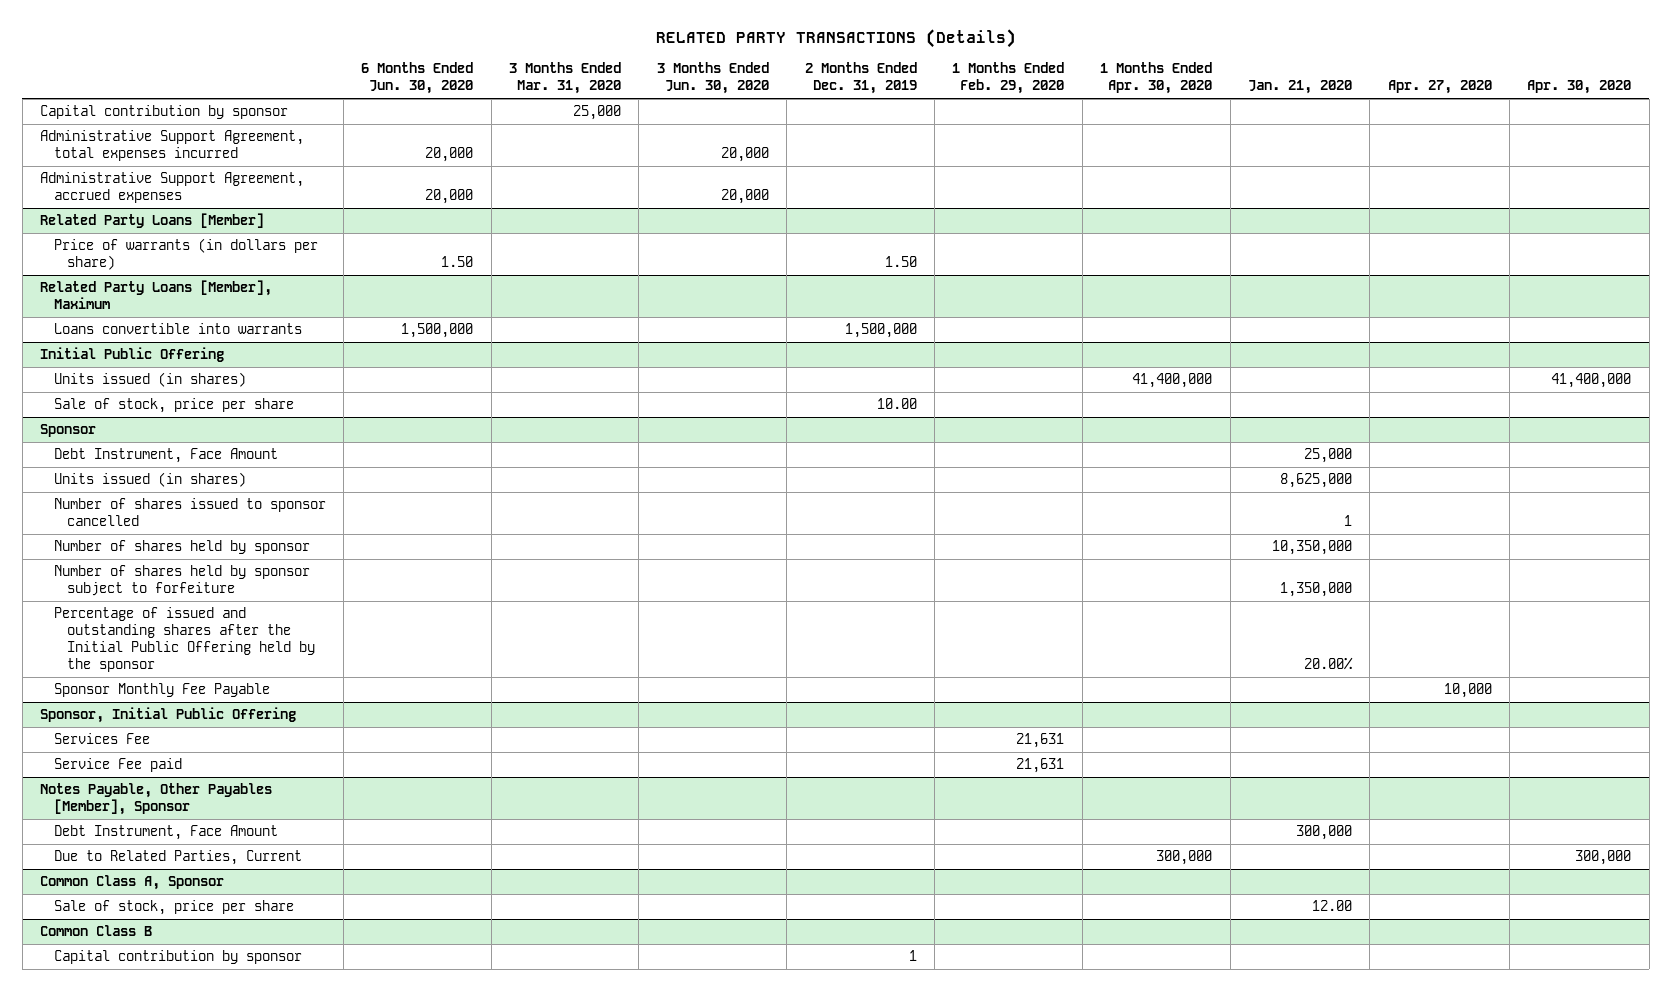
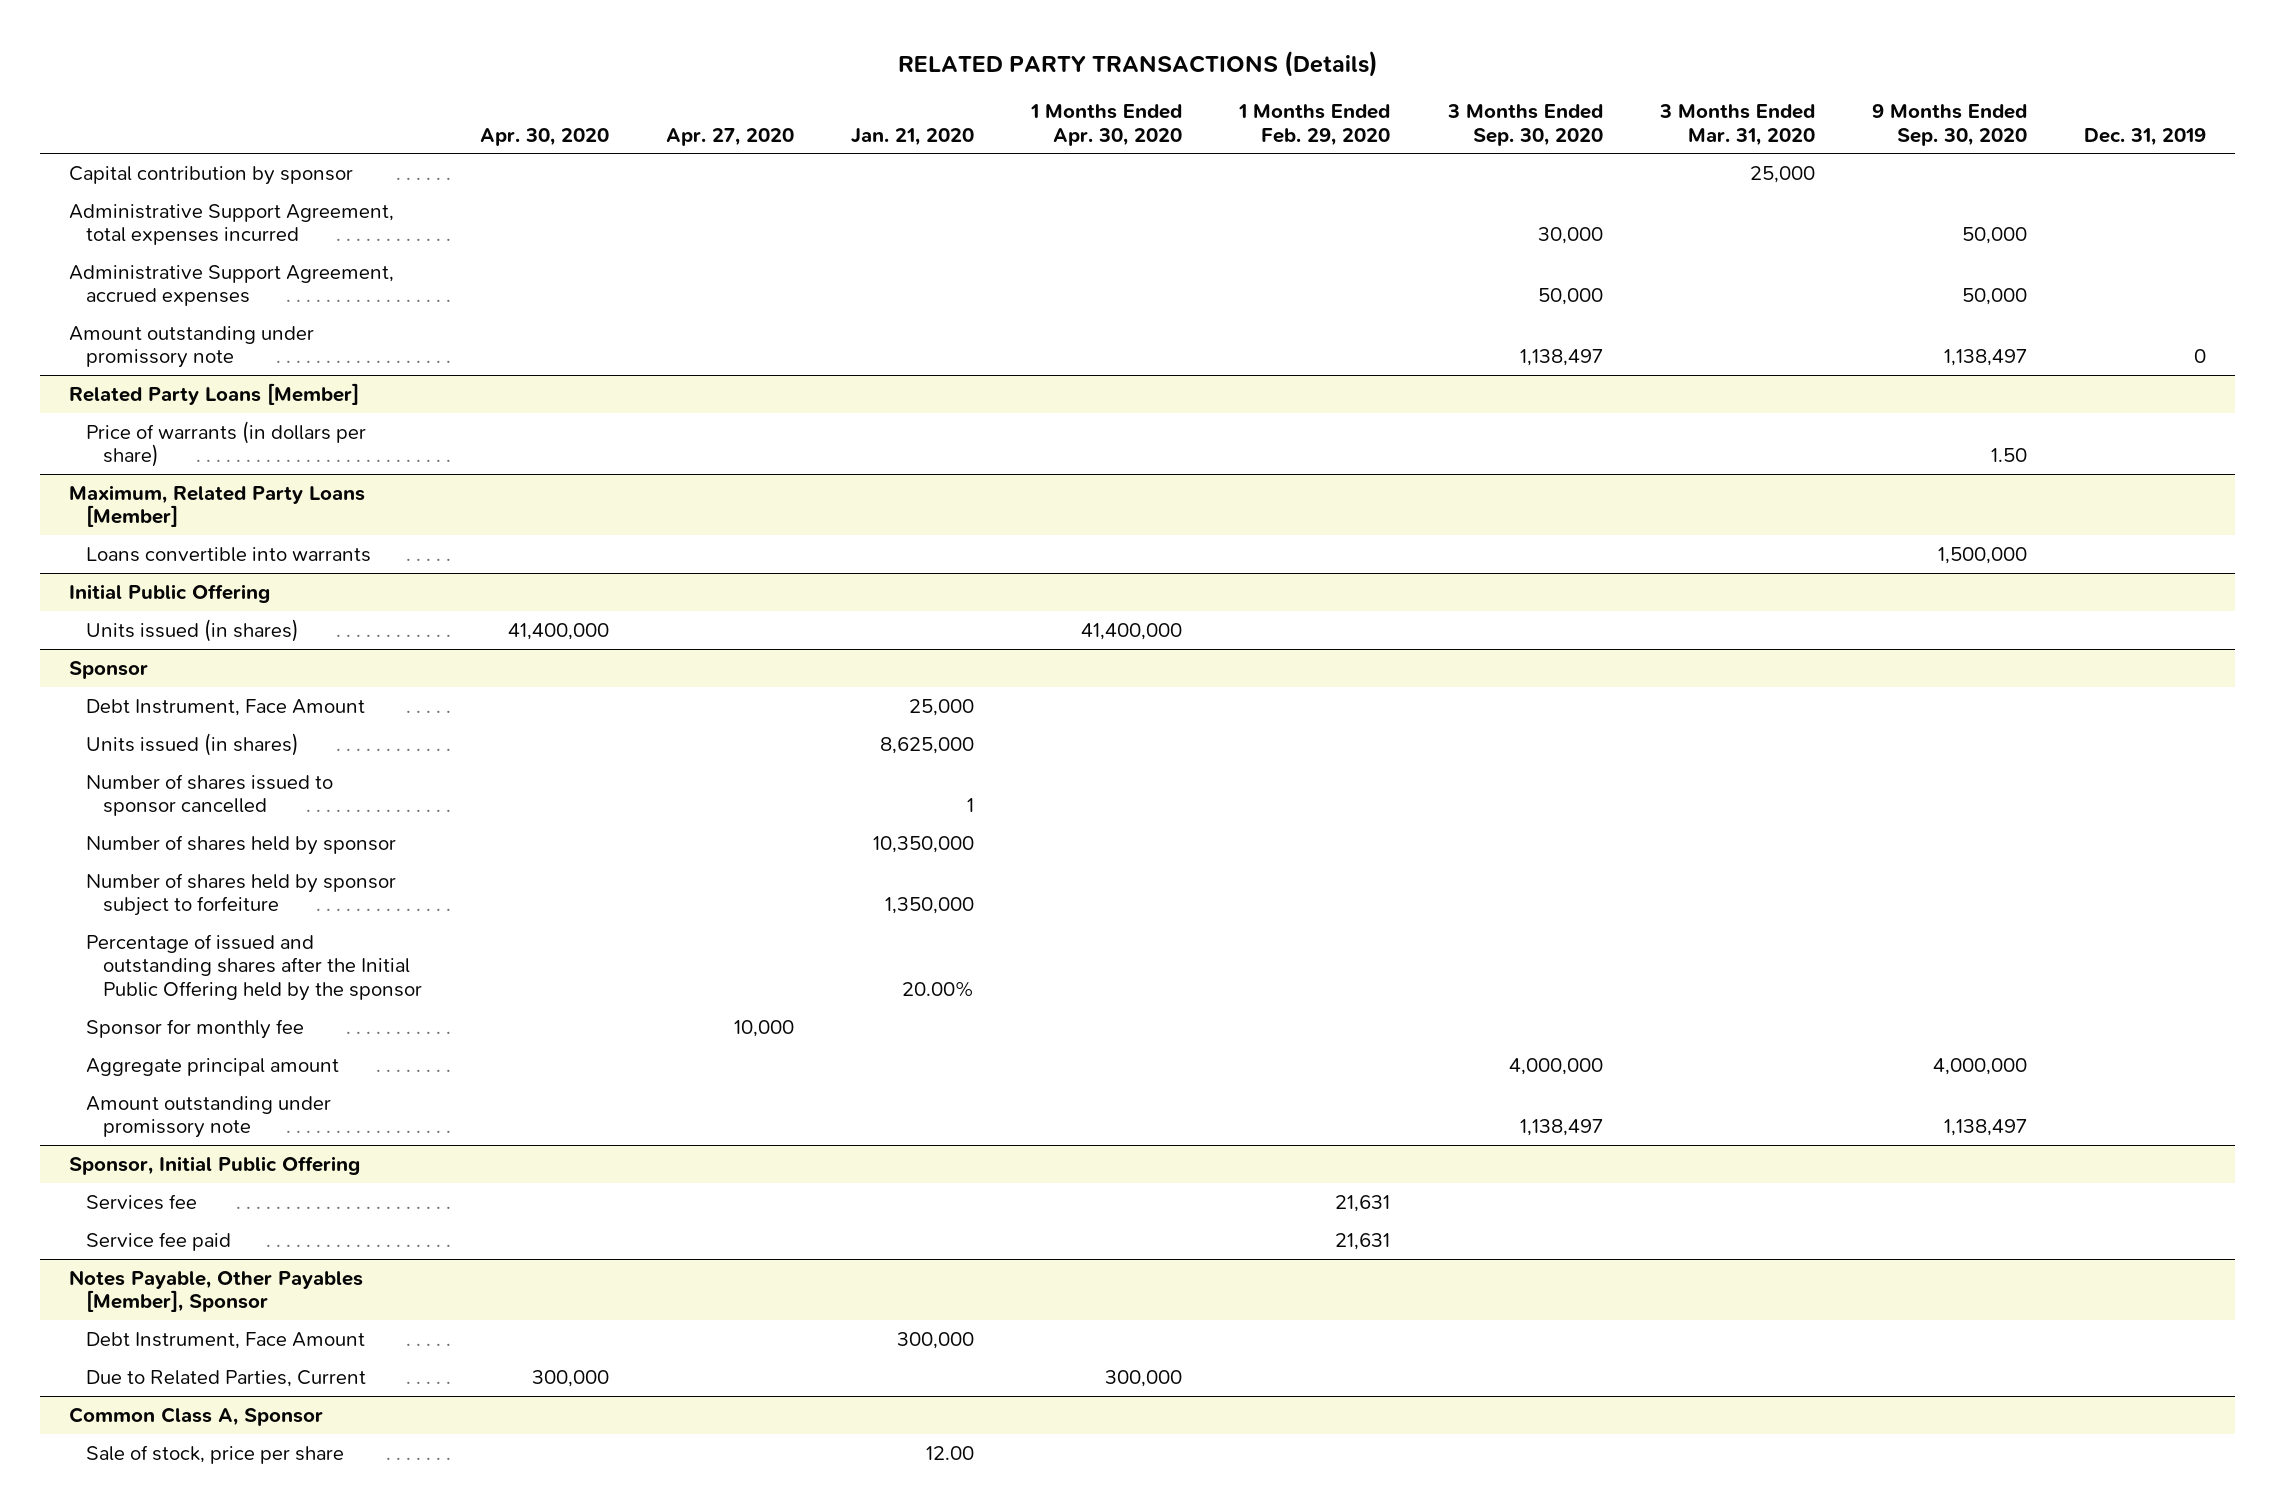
[361,62,474,95] 6 Months Ended Jun. 30, 2020 -> none
[656,62,769,95] 3 Months Ended Jun. 30, 2020 -> none
[804,62,917,95] 2 Months Ended Dec. 31, 2019 -> none
none -> [1446,103,1603,146] 3 Months Ended Sep. 30, 2020
none -> [1872,103,2028,146] 9 Months Ended Sep. 30, 2020
none -> [2084,127,2207,146] Dec. 31, 2019
none -> [68,325,314,369] Amount outstanding under promissory note
[40,279,273,310] Related Party Loans [Member], Maximum -> [68,484,365,528] Maximum, Related Party Loans [Member]
[53,397,294,413] Sale of stock, price per share -> none
[53,682,270,697] Sponsor Monthly Fee Payable -> [86,1018,305,1039] Sponsor for monthly fee
none -> [86,1057,340,1076] Aggregate principal amount
none -> [86,1095,332,1139] Amount outstanding under promissory note
[53,732,150,744] Services Fee -> [86,1193,198,1210] Services fee
[53,757,182,772] Service Fee paid -> [86,1231,232,1251] Service fee paid
[40,924,153,936] Common Class B -> none
[53,949,302,964] Capital contribution by sponsor -> none

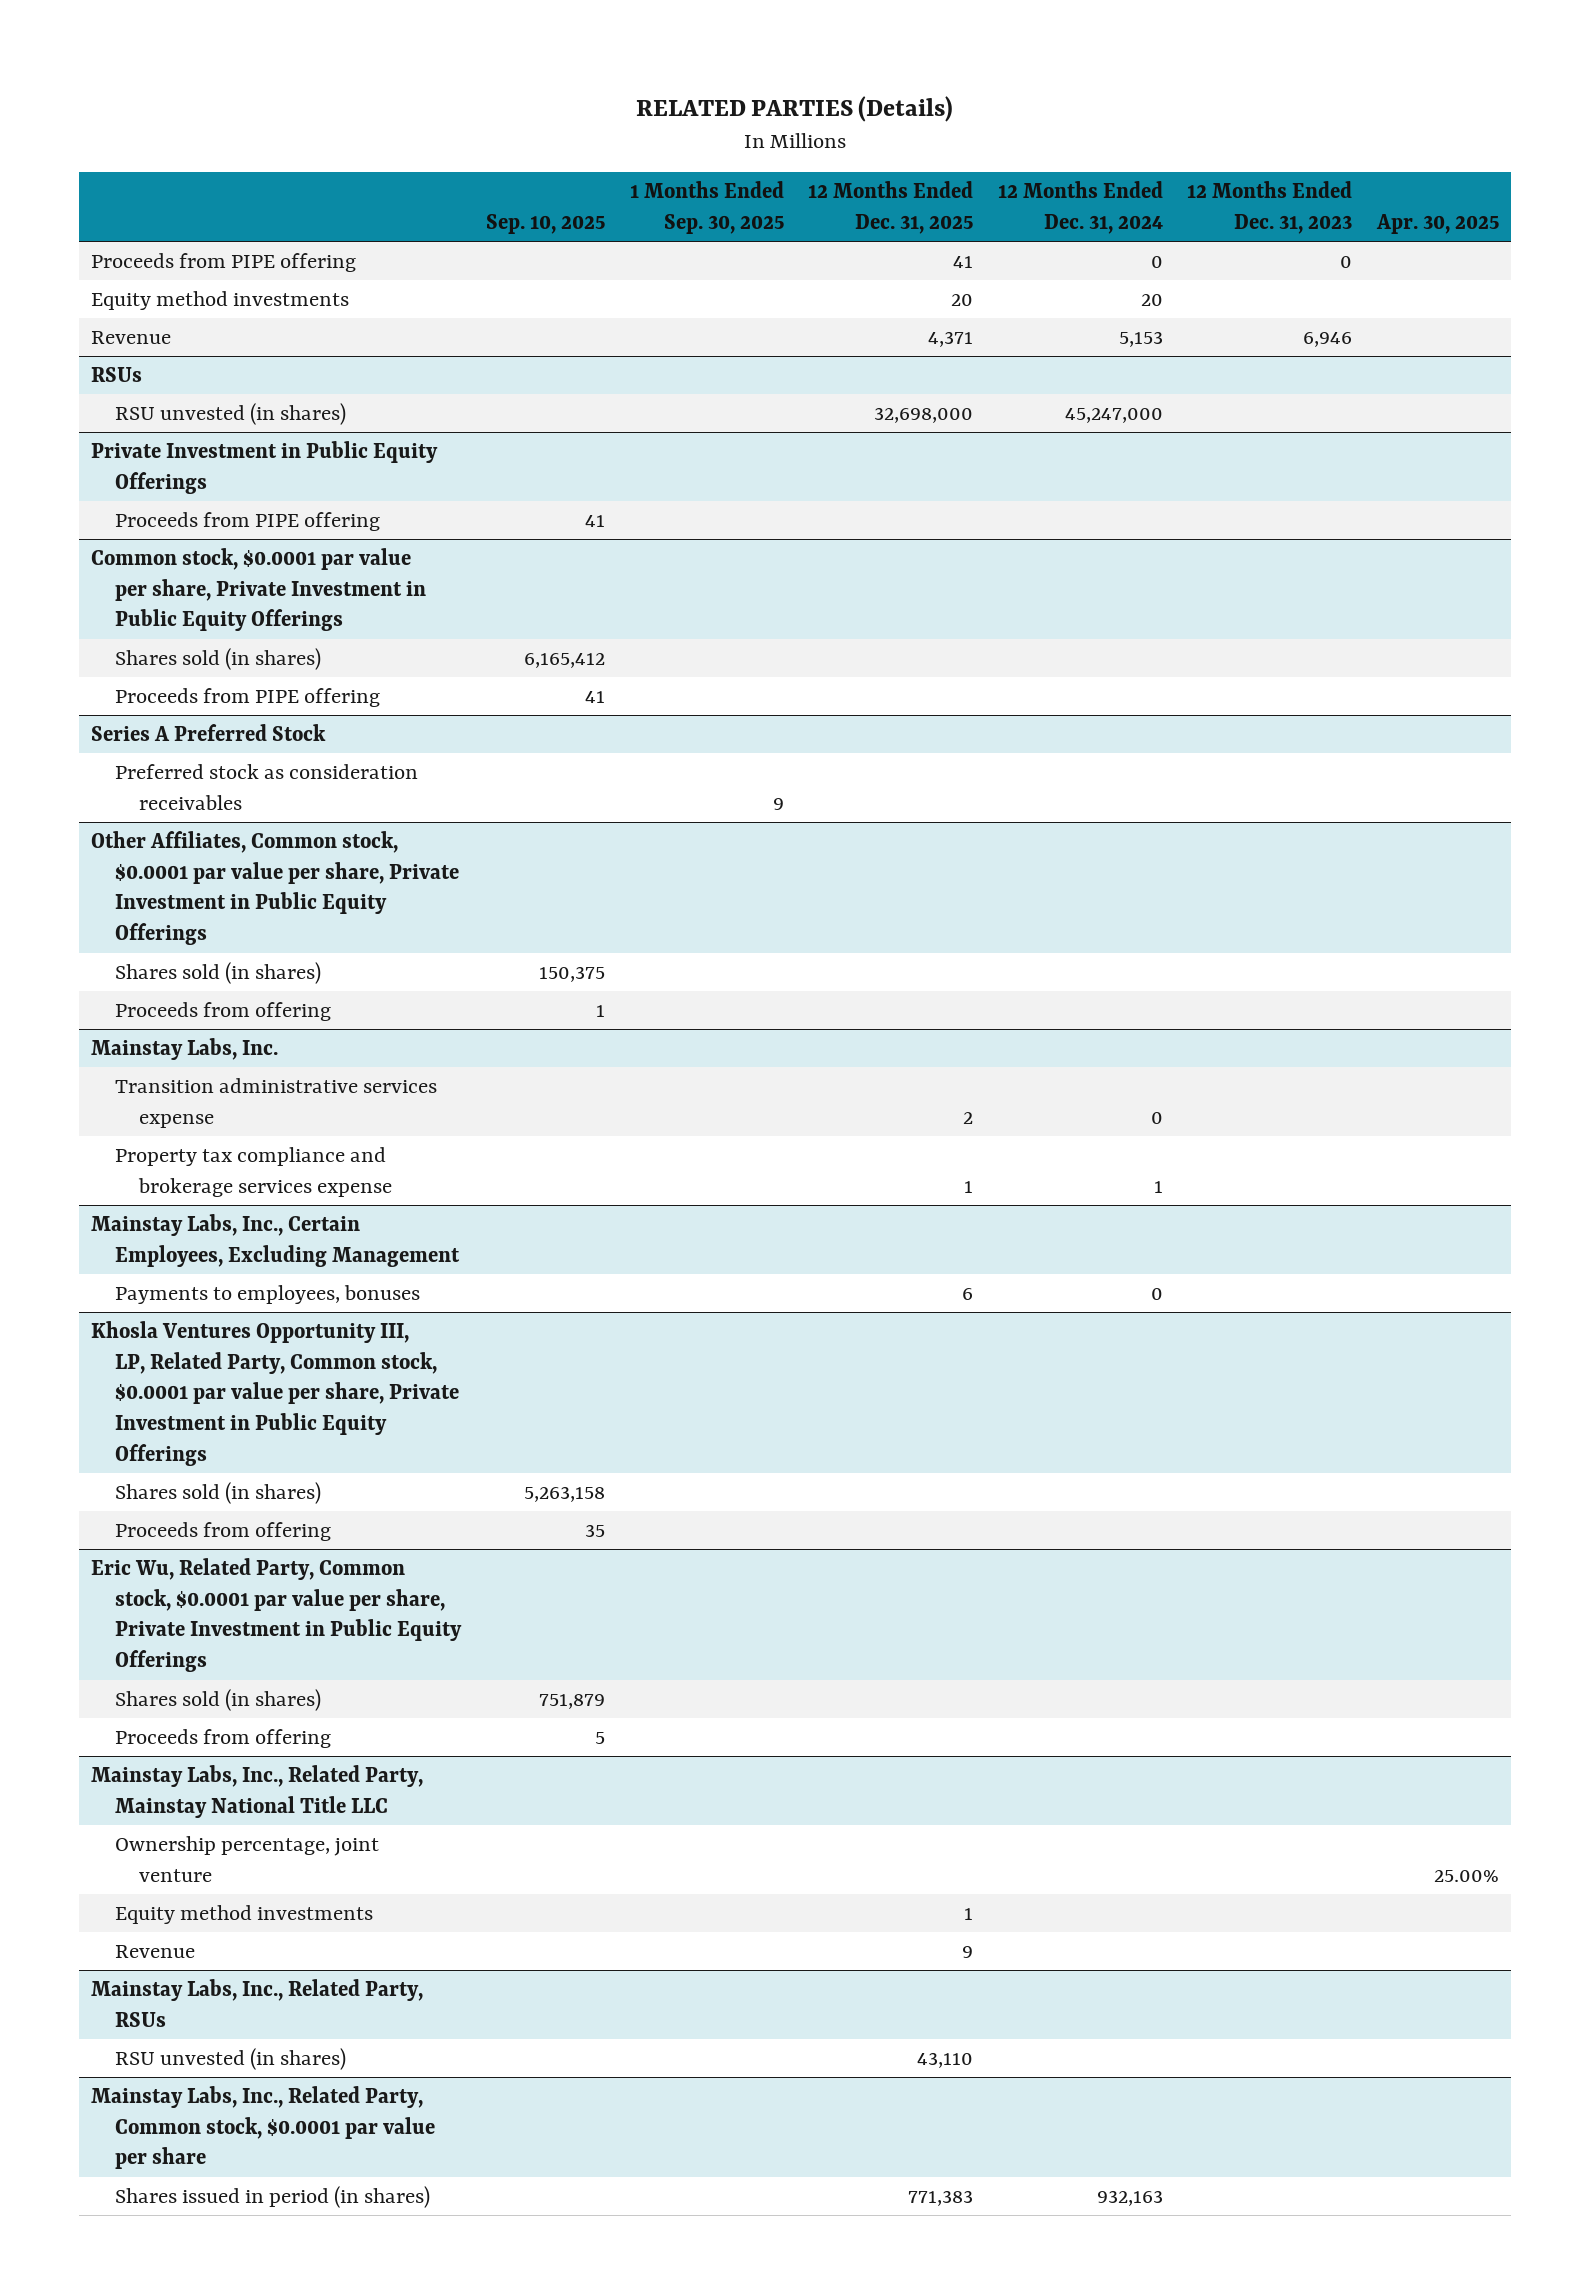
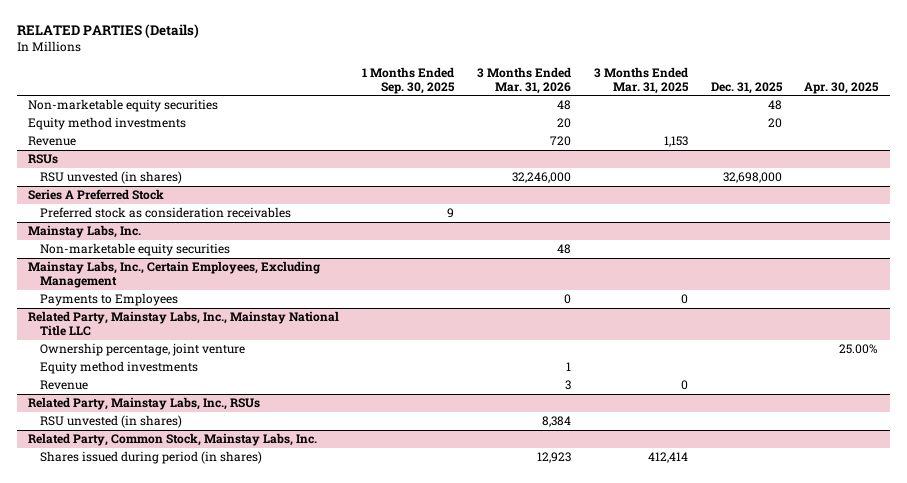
[485,213,605,234] Sep. 10, 2025 -> none
[808,181,974,234] 12 Months Ended Dec. 31, 2025 -> none
[997,181,1163,234] 12 Months Ended Dec. 31, 2024 -> none
[1187,181,1353,234] 12 Months Ended Dec. 31, 2023 -> none
none -> [476,66,571,94] 3 Months Ended Mar. 31, 2026
none -> [593,66,689,94] 3 Months Ended Mar. 31, 2025
none -> [710,81,783,94] Dec. 31, 2025
[91,253,357,273] Proceeds from PIPE offering -> none
none -> [28,99,219,113] Non-marketable equity securities
[91,441,439,494] Private Investment in Public Equity Offerings -> none
[115,512,381,532] Proceeds from PIPE offering -> none
[91,548,427,632] Common stock, $0.0001 par value per share, Private Investment in Public Equity Offerings -> none
[115,648,322,671] Shares sold (in shares) -> none
[115,688,381,708] Proceeds from PIPE offering -> none
[91,831,460,946] Other Affiliates, Common stock, $0.0001 par value per share, Private Investment in Public Equity Offerings -> none
[115,962,322,985] Shares sold (in shares) -> none
[115,1002,332,1022] Proceeds from offering -> none
[115,1078,438,1128] Transition administrative services expense -> none
[115,1147,393,1197] Property tax compliance and brokerage services expense -> none
none -> [39,243,230,257] Non-marketable equity securities
[91,1321,460,1466] Khosla Ventures Opportunity III, LP, Related Party, Common stock, $0.0001 par value per share, Private Investment in Public Equity Offerings -> none
[115,1482,322,1505] Shares sold (in shares) -> none
[115,1522,332,1542] Proceeds from offering -> none
[91,1558,463,1673] Eric Wu, Related Party, Common stock, $0.0001 par value per share, Private Investment in Public Equity Offerings -> none
[115,1689,322,1712] Shares sold (in shares) -> none
[115,1729,332,1749] Proceeds from offering -> none
[115,1285,421,1305] Payments to employees, bonuses -> [39,293,178,307] Payments to Employees
[91,1765,424,1818] Mainstay Labs, Inc., Related Party, Mainstay National Title LLC -> [28,311,340,337] Related Party, Mainstay Labs, Inc., Mainstay National Title LLC
[91,1979,424,2027] Mainstay Labs, Inc., Related Party, RSUs -> [28,397,261,411] Related Party, Mainstay Labs, Inc., RSUs
[91,2086,436,2170] Mainstay Labs, Inc., Related Party, Common stock, $0.0001 par value per share -> [28,433,318,447] Related Party, Common Stock, Mainstay Labs, Inc.
[115,2186,431,2209] Shares issued in period (in shares) -> [39,451,262,465] Shares issued during period (in shares)

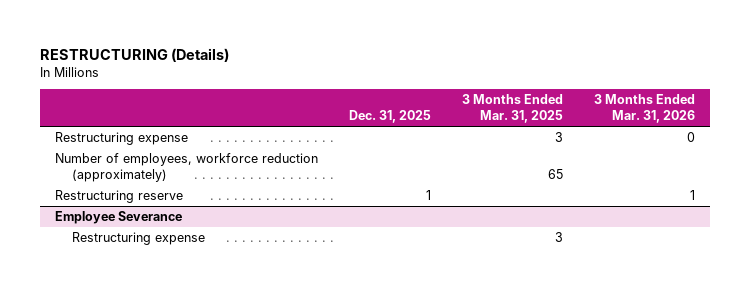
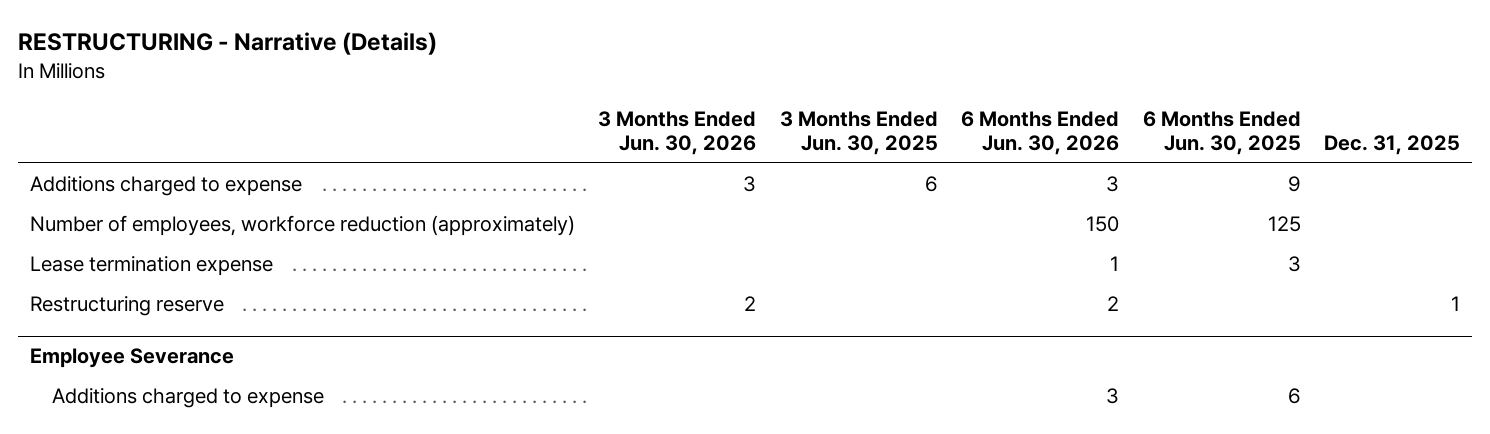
[40,47,230,62] RESTRUCTURING (Details) -> [18,32,438,56] RESTRUCTURING - Narrative (Details)
[462,94,564,124] 3 Months Ended Mar. 31, 2025 -> none
[594,94,696,124] 3 Months Ended Mar. 31, 2026 -> none
none -> [598,110,757,156] 3 Months Ended Jun. 30, 2026
none -> [779,110,938,156] 3 Months Ended Jun. 30, 2025
none -> [961,110,1120,156] 6 Months Ended Jun. 30, 2026
none -> [1142,110,1301,156] 6 Months Ended Jun. 30, 2025
[55,131,189,145] Restructuring expense -> [29,176,302,197] Additions charged to expense
none -> [29,256,273,277] Lease termination expense
[72,231,206,245] Restructuring expense -> [51,388,324,409] Additions charged to expense

